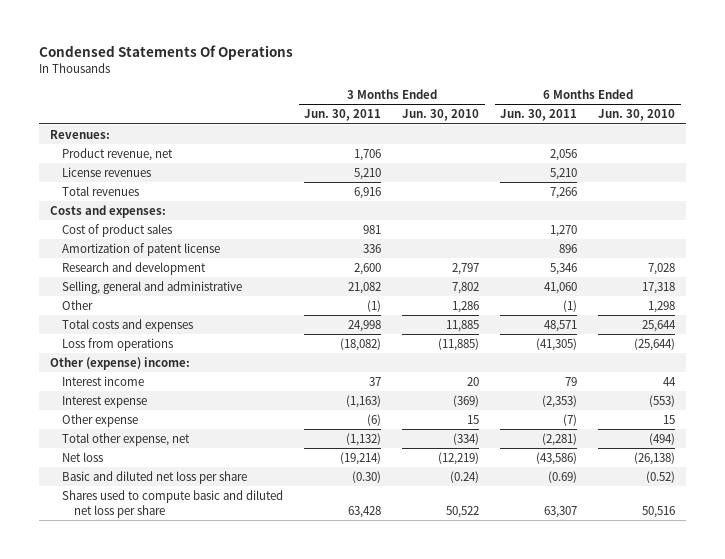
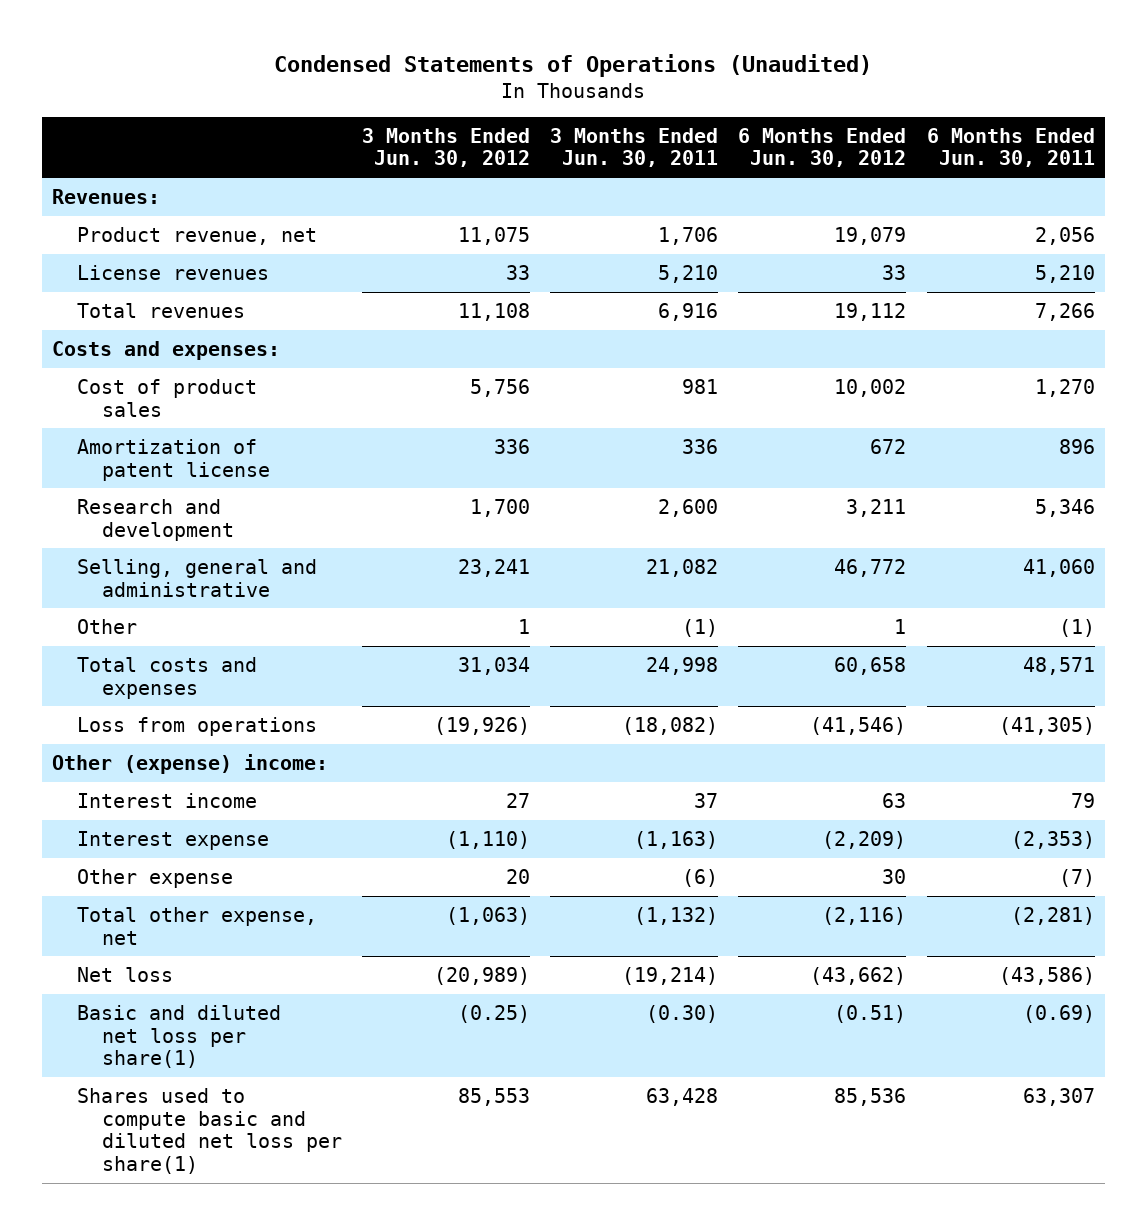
[39,45,294,61] Condensed Statements Of Operations -> [274,53,873,77] Condensed Statements of Operations (Unaudited)
[402,109,480,122] Jun. 30, 2010 -> none
[598,109,676,122] Jun. 30, 2010 -> none
none -> [362,127,531,168] 3 Months Ended Jun. 30, 2012
none -> [738,127,907,168] 6 Months Ended Jun. 30, 2012
[62,470,248,484] Basic and diluted net loss per share -> [76,1004,281,1069] Basic and diluted net loss per share(1)
[62,489,284,518] Shares used to compute basic and diluted net loss per share -> [76,1087,343,1175] Shares used to compute basic and diluted net loss per share(1)

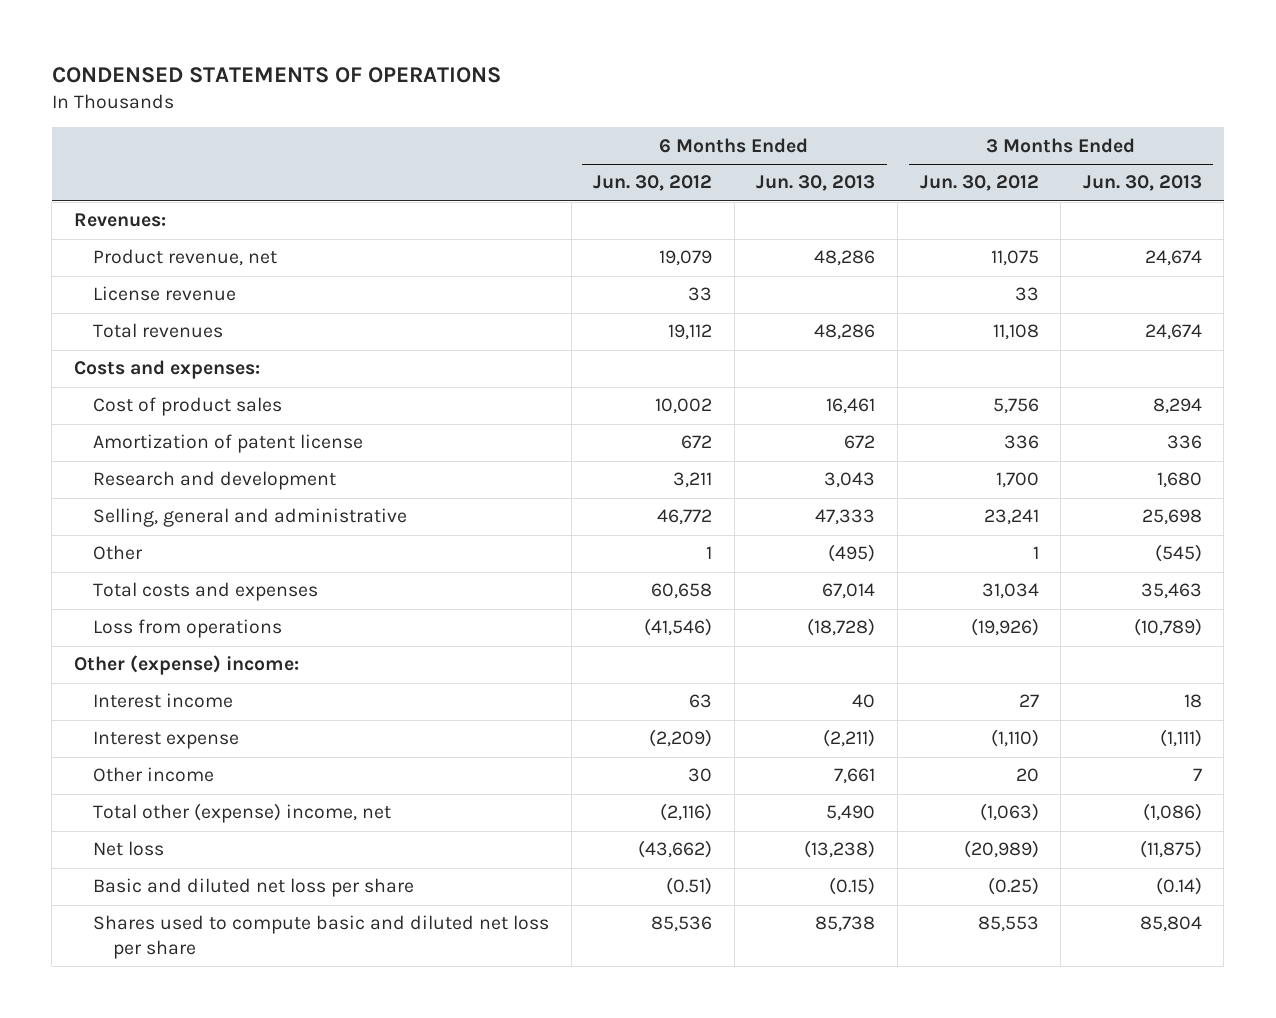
[274,53,873,77] Condensed Statements of Operations (Unaudited) -> [51,66,501,83] CONDENSED STATEMENTS OF OPERATIONS
[550,127,719,168] 3 Months Ended Jun. 30, 2011 -> none
[926,127,1095,168] 6 Months Ended Jun. 30, 2011 -> none
none -> [756,175,876,192] Jun. 30, 2013
none -> [1082,175,1202,192] Jun. 30, 2013
[76,264,269,280] License revenues -> [93,286,237,302] License revenue
[76,868,233,888] Other expense -> [93,767,215,783] Other income
[76,906,317,945] Total other expense, net -> [93,803,392,824] Total other (expense) income, net
[76,1004,281,1069] Basic and diluted net loss per share(1) -> [93,878,415,898] Basic and diluted net loss per share
[76,1087,343,1175] Shares used to compute basic and diluted net loss per share(1) -> [93,915,550,959] Shares used to compute basic and diluted net loss per share

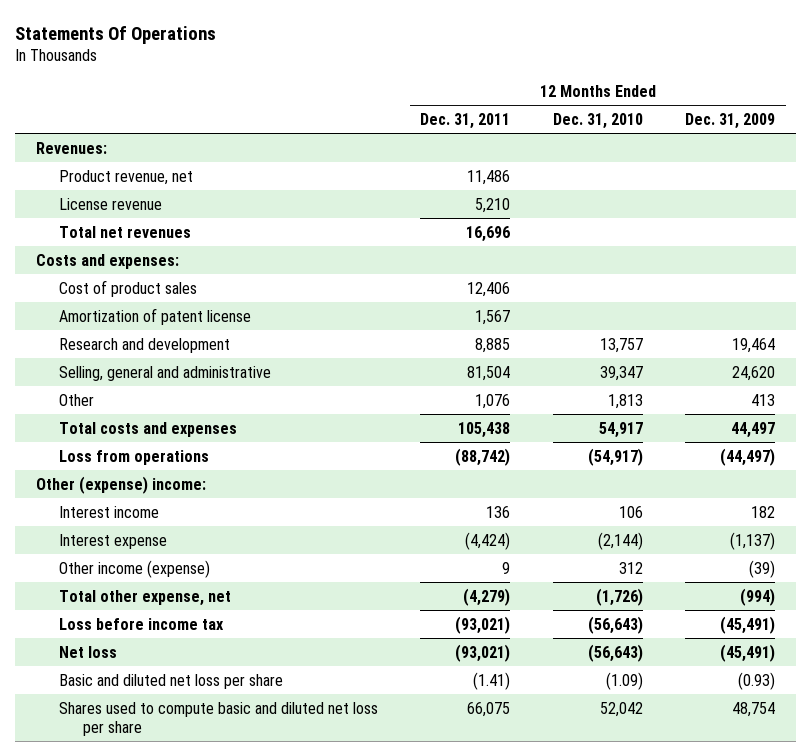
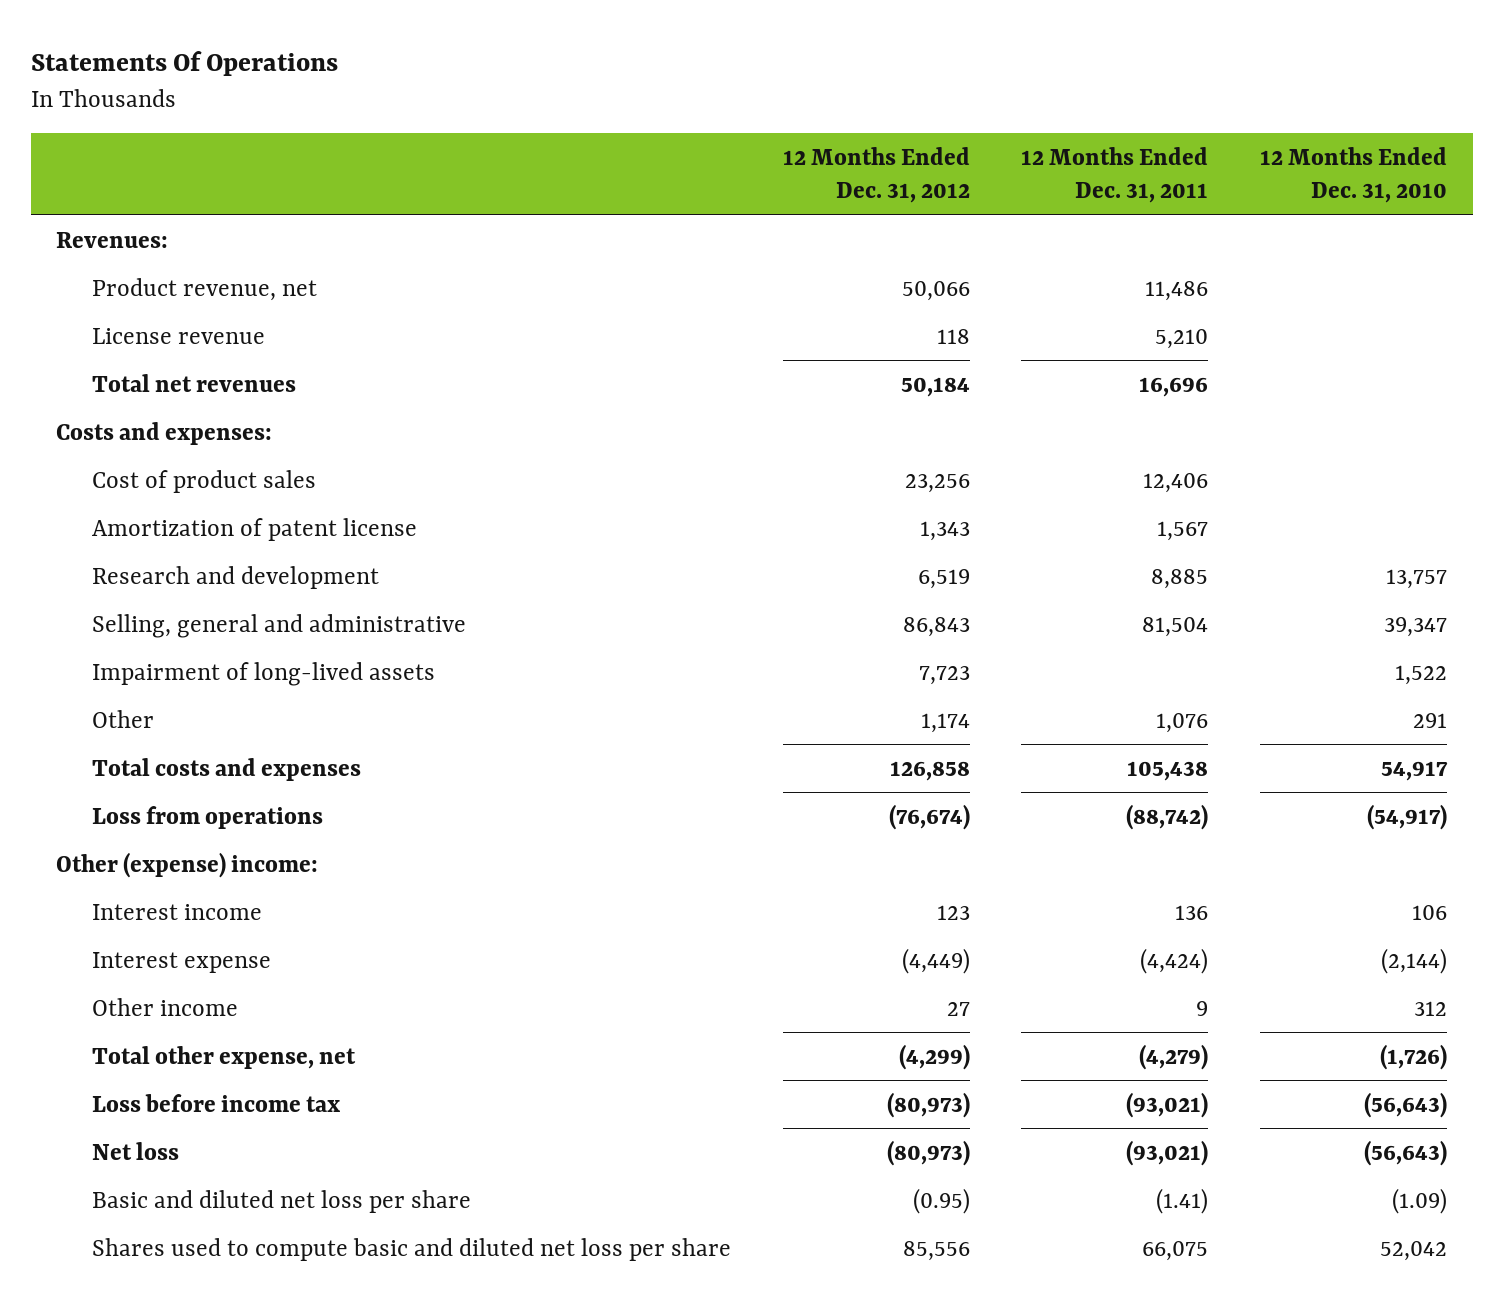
[684,112,775,129] Dec. 31, 2009 -> none
none -> [782,146,970,204] 12 Months Ended Dec. 31, 2012
none -> [92,661,436,686] Impairment of long-lived assets
[607,393,643,409] 1,813 -> [1412,712,1447,728] 291
[59,559,211,578] Other income (expense) -> [92,997,239,1016] Other income

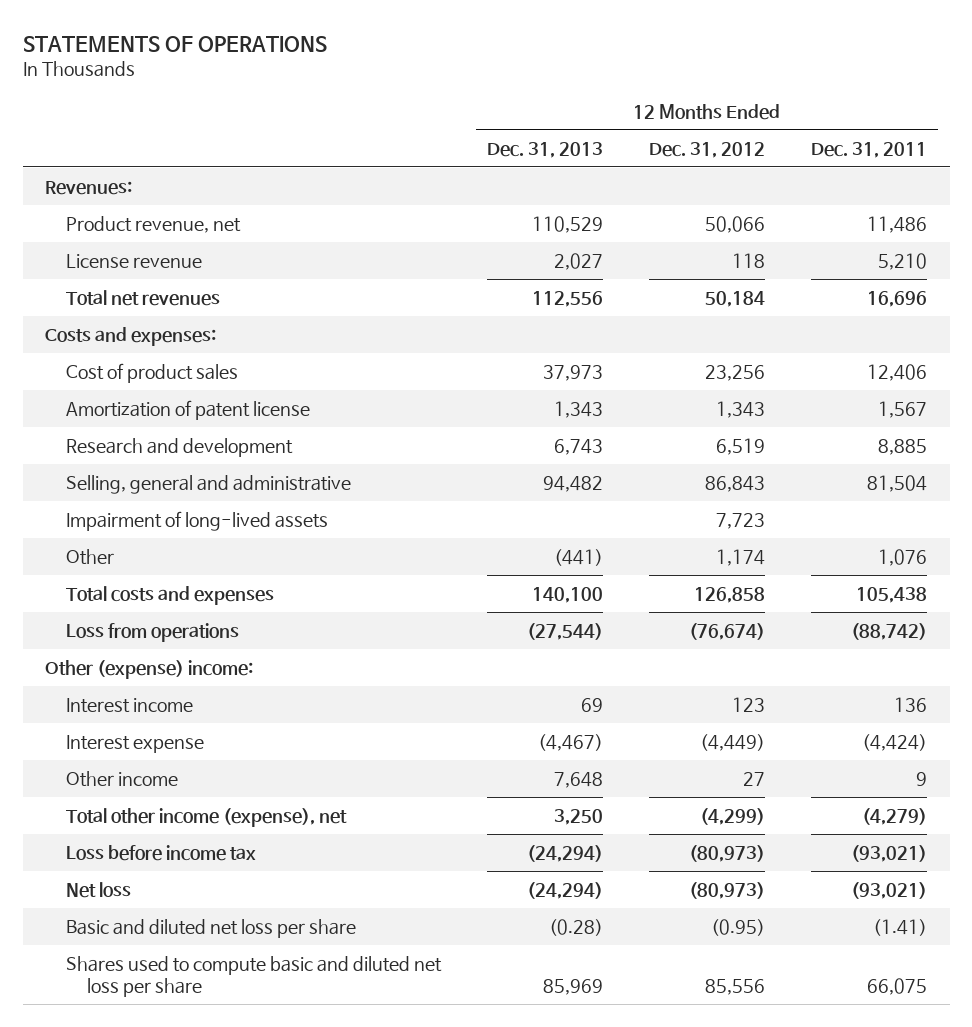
[30,51,338,77] Statements Of Operations -> [22,35,327,52] STATEMENTS OF OPERATIONS
[1259,146,1447,204] 12 Months Ended Dec. 31, 2010 -> none
none -> [487,141,604,158] Dec. 31, 2013
[92,1045,357,1069] Total other expense, net -> [66,807,348,827] Total other income (expense), net

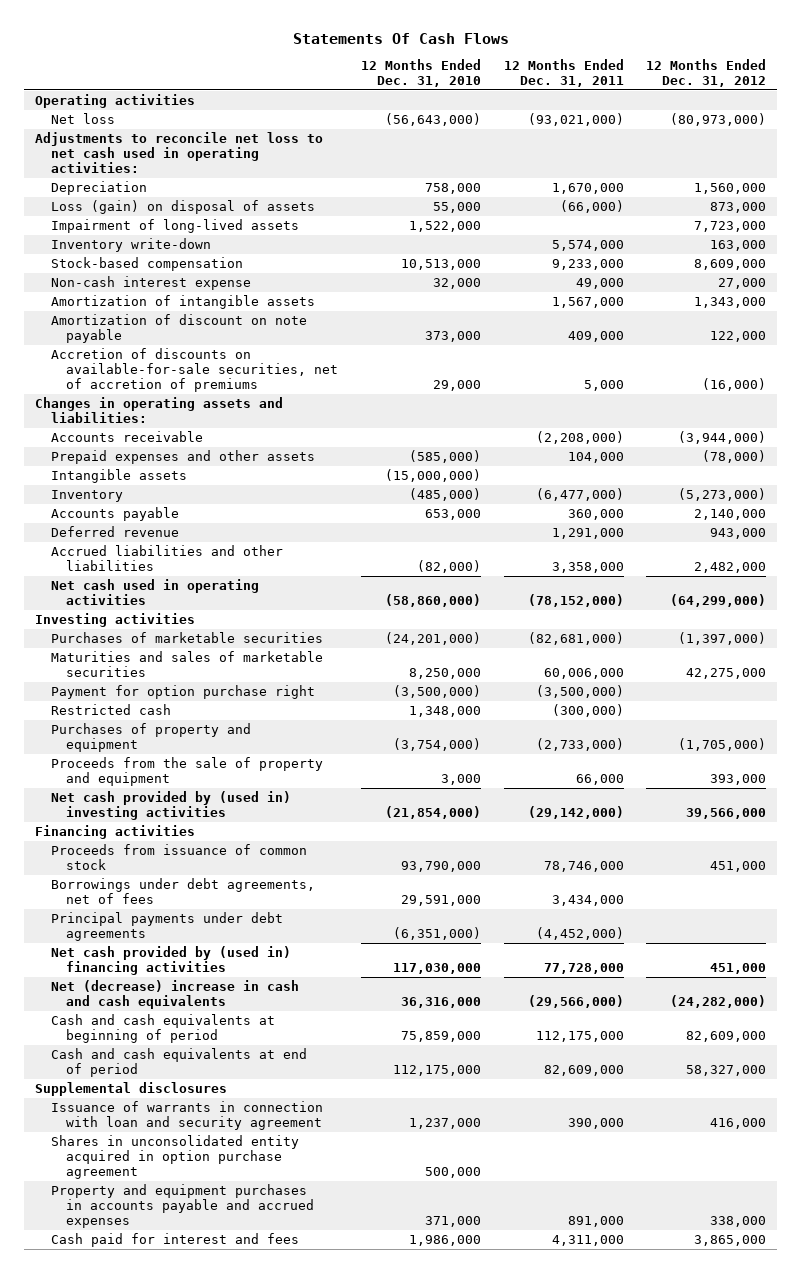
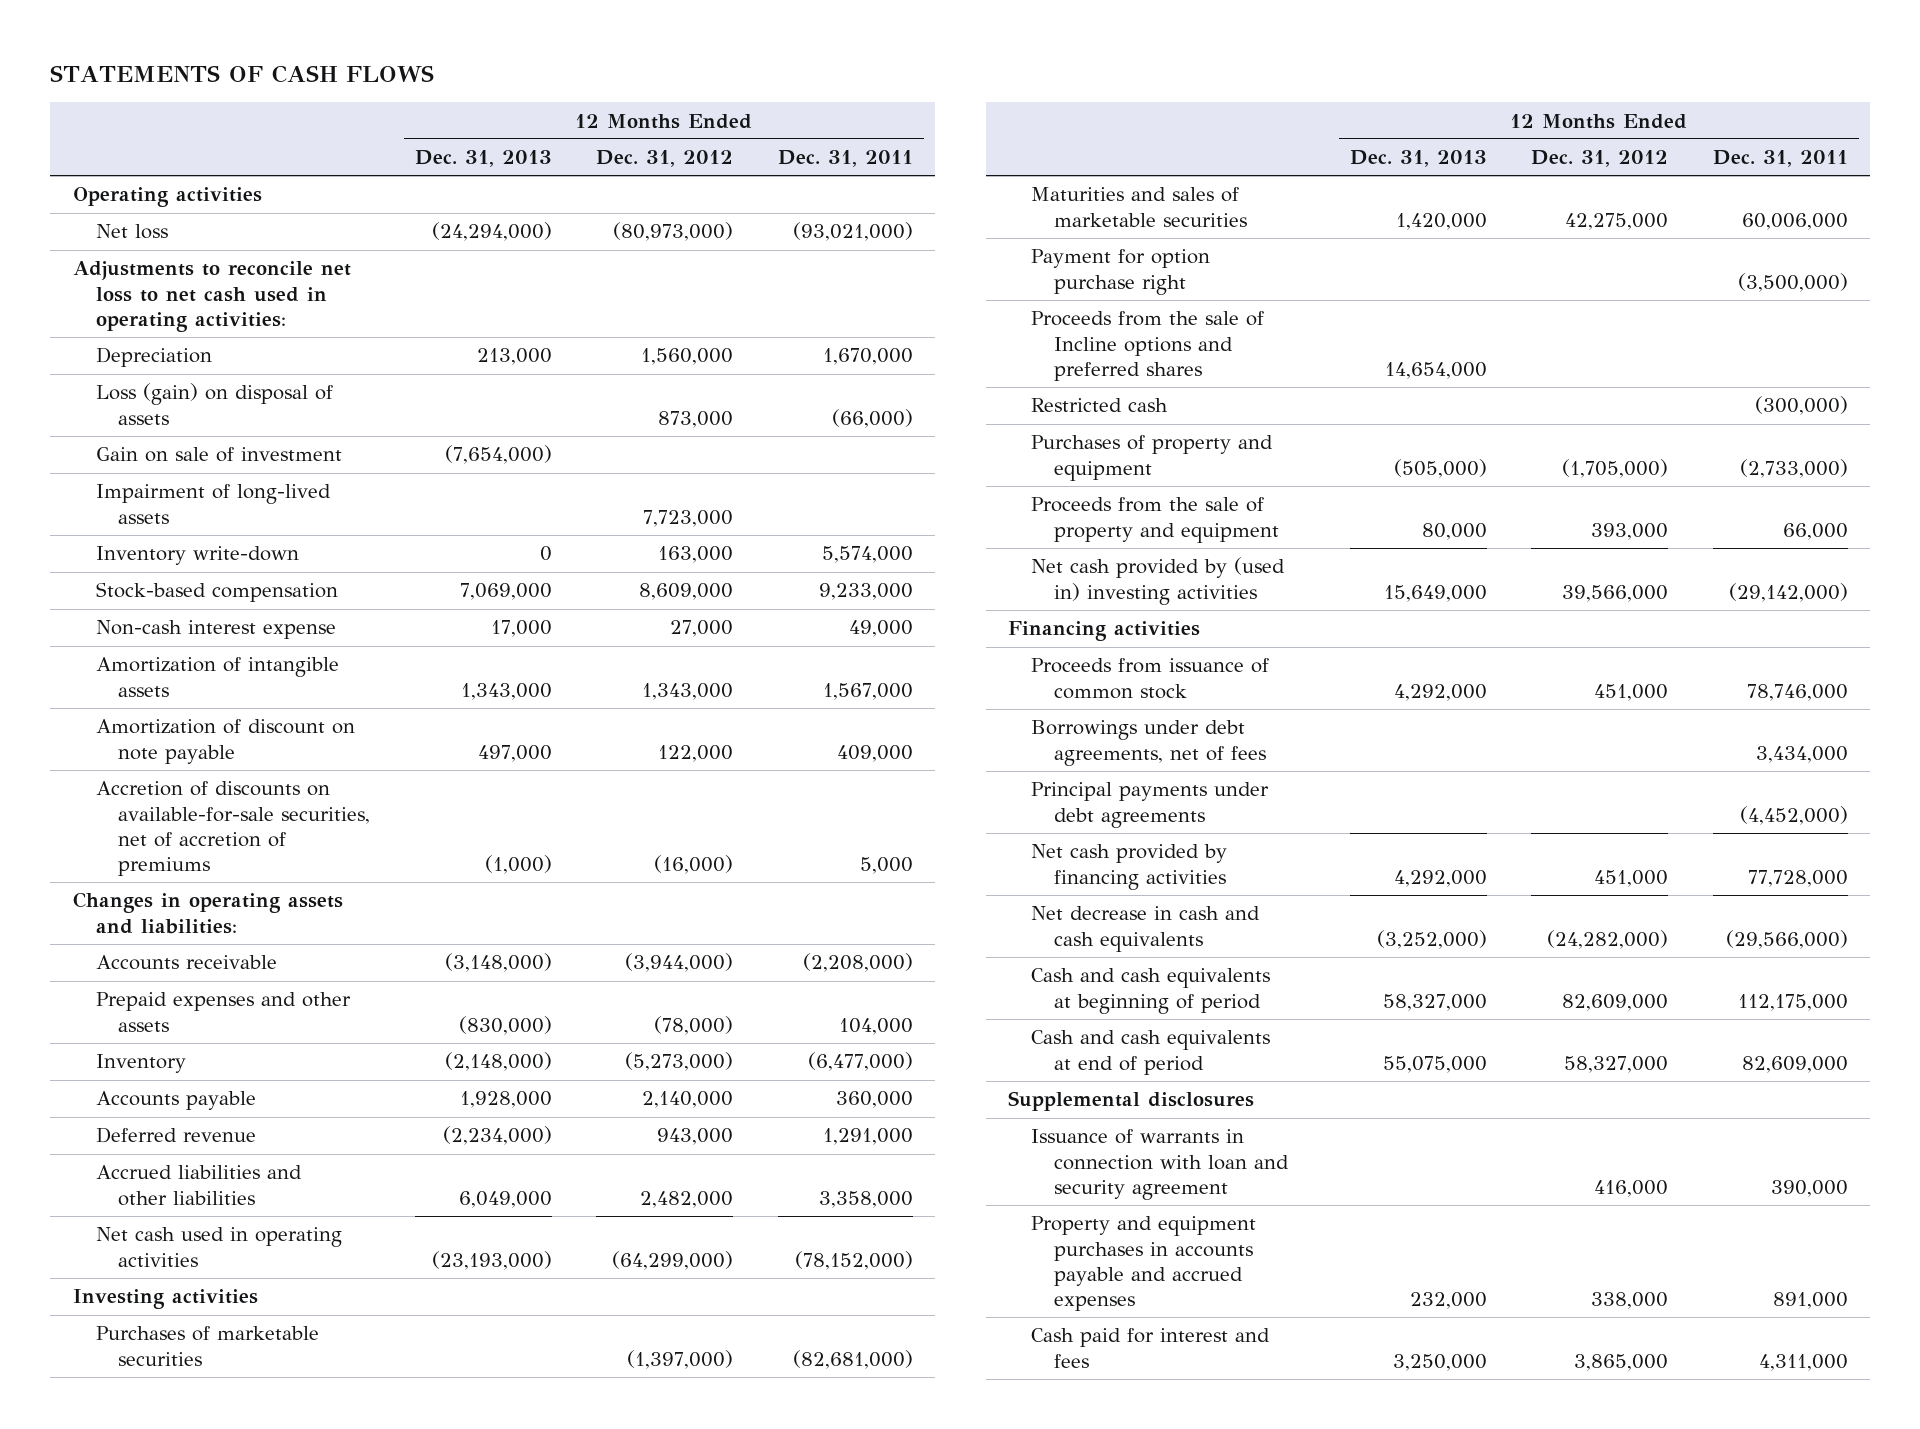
[292,32,509,44] Statements Of Cash Flows -> [50,64,435,83] STATEMENTS OF CASH FLOWS
[361,59,482,88] 12 Months Ended Dec. 31, 2010 -> none
none -> [414,150,552,168] Dec. 31, 2013
none -> [95,447,342,463] Gain on sale of investment
[50,468,187,483] Intangible assets -> none
none -> [1030,311,1264,381] Proceeds from the sale of Incline options and preferred shares
[50,945,291,975] Net cash provided by (used in) financing activities -> [1030,844,1227,890] Net cash provided by financing activities
[50,979,299,1009] Net (decrease) increase in cash and cash equivalents -> [1030,906,1260,952] Net decrease in cash and cash equivalents
[50,1134,299,1180] Shares in unconsolidated entity acquired in option purchase agreement -> none

